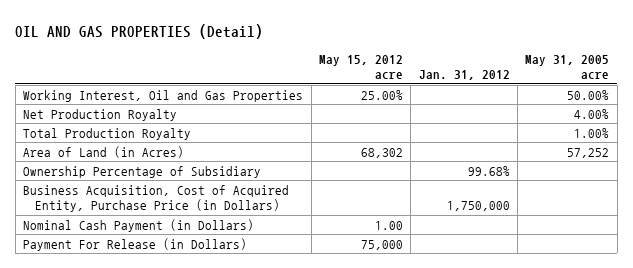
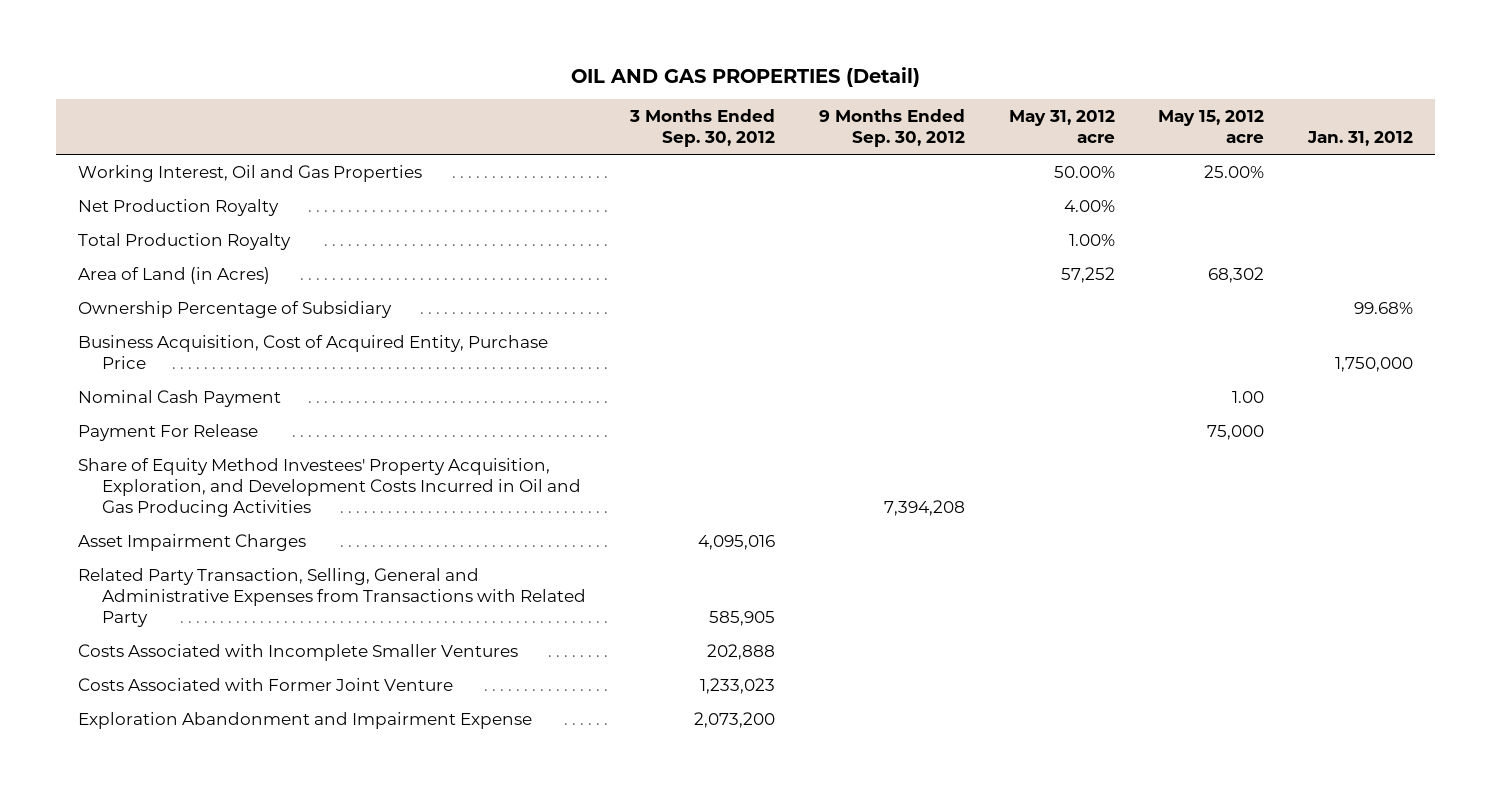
[525,54,610,80] May 31, 2005 acre -> none
none -> [628,109,775,148] 3 Months Ended Sep. 30, 2012
none -> [818,109,965,148] 9 Months Ended Sep. 30, 2012
none -> [1008,110,1115,144] May 31, 2012 acre
[23,184,290,213] Business Acquisition, Cost of Acquired Entity, Purchase Price (in Dollars) -> [78,334,549,369] Business Acquisition, Cost of Acquired Entity, Purchase Price
[23,218,255,232] Nominal Cash Payment (in Dollars) -> [78,389,282,407] Nominal Cash Payment
[23,237,248,251] Payment For Release (in Dollars) -> [78,423,259,441] Payment For Release
none -> [78,457,581,518] Share of Equity Method Investees' Property Acquisition, Exploration, and Development Costs Incurred in Oil and Gas Producing Activities
none -> [78,533,307,551] Asset Impairment Charges
none -> [78,567,586,628] Related Party Transaction, Selling, General and Administrative Expenses from Transactions with Related Party
none -> [78,643,519,661] Costs Associated with Incomplete Smaller Ventures
none -> [78,677,454,691] Costs Associated with Former Joint Venture
none -> [78,711,533,729] Exploration Abandonment and Impairment Expense

